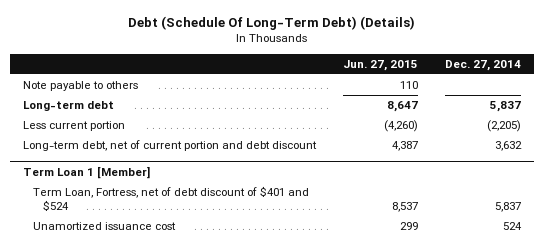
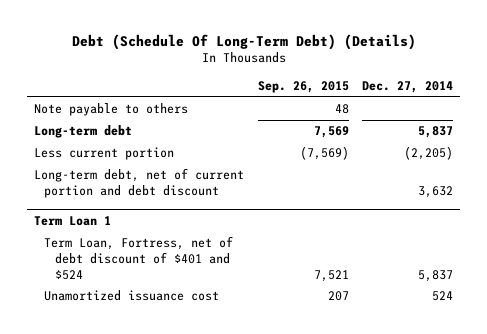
[342,59,418,71] Jun. 27, 2015 -> none
none -> [257,80,349,93] Sep. 26, 2015
[23,165,151,179] Term Loan 1 [Member] -> [33,216,111,227] Term Loan 1

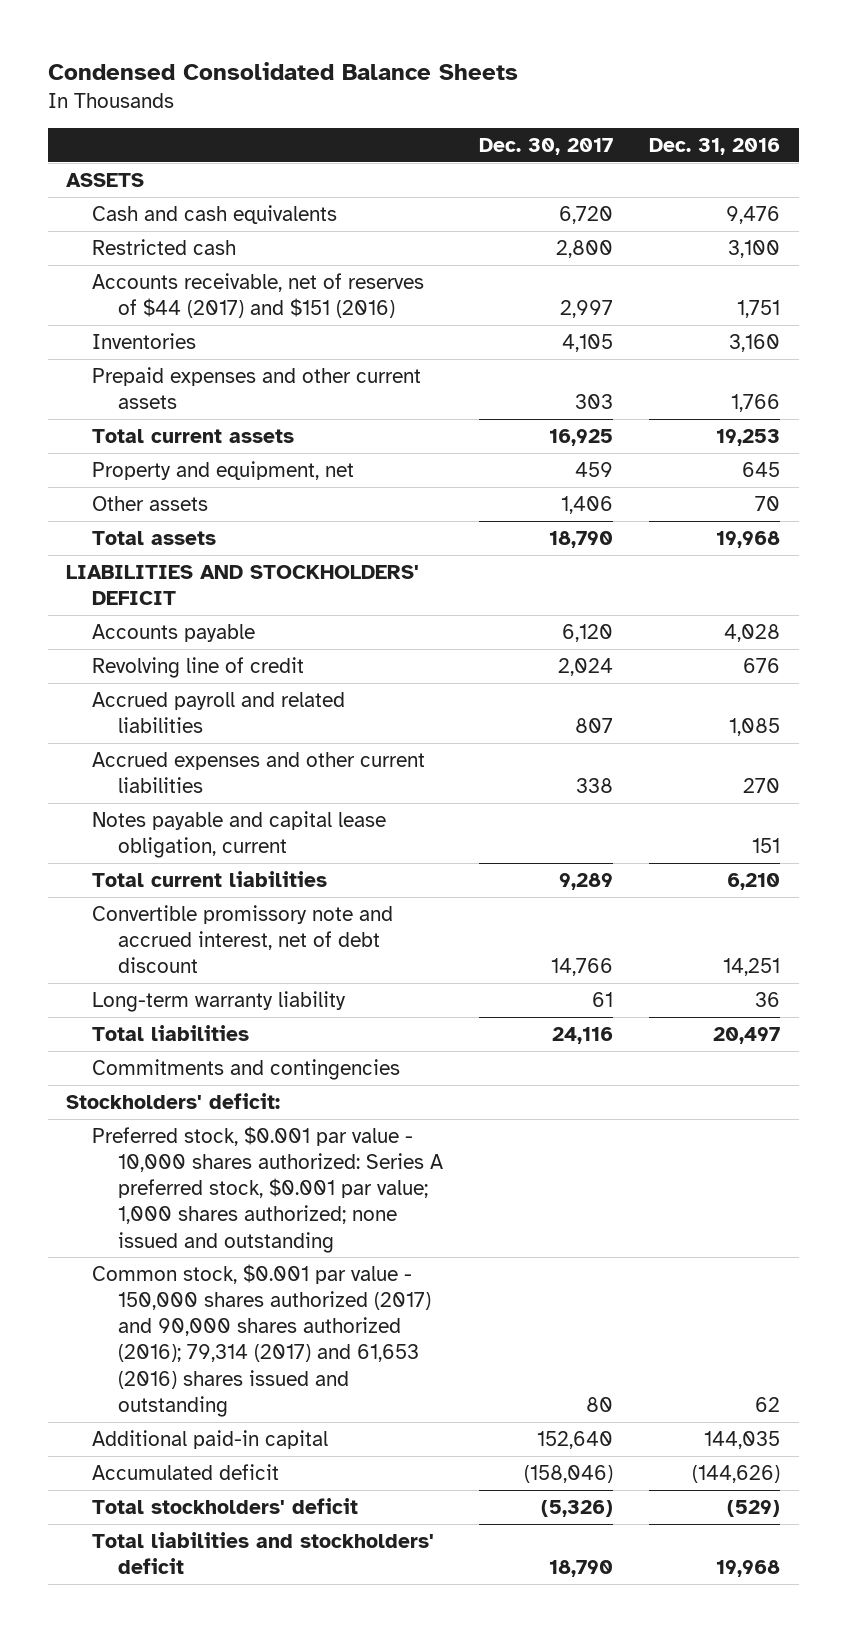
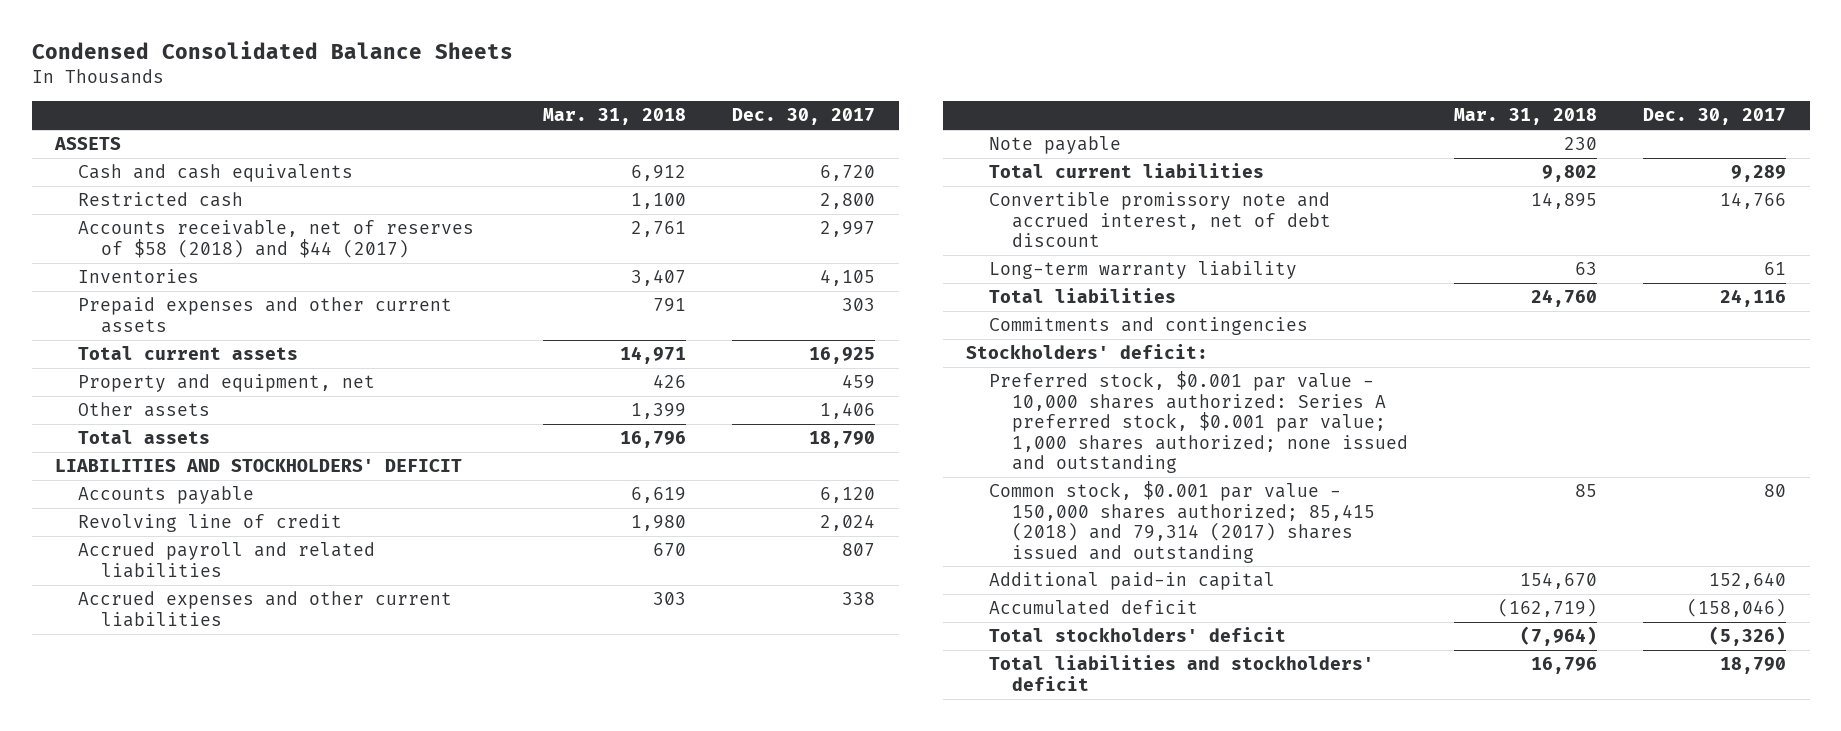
[649,138,781,156] Dec. 31, 2016 -> none
none -> [543,108,687,126] Mar. 31, 2018
[91,272,424,319] Accounts receivable, net of reserves of $44 (2017) and $151 (2016) -> [77,220,474,258] Accounts receivable, net of reserves of $58 (2018) and $44 (2017)
[91,810,386,859] Notes payable and capital lease obligation, current -> [989,136,1122,155] Note payable
[91,1263,431,1417] Common stock, $0.001 par value - 150,000 shares authorized (2017) and 90,000 shares authorized (2016); 79,314 (2017) and 61,653 (2016) shares issued and outstanding -> [989,481,1376,563] Common stock, $0.001 par value - 150,000 shares authorized; 85,415 (2018) and 79,314 (2017) shares issued and outstanding

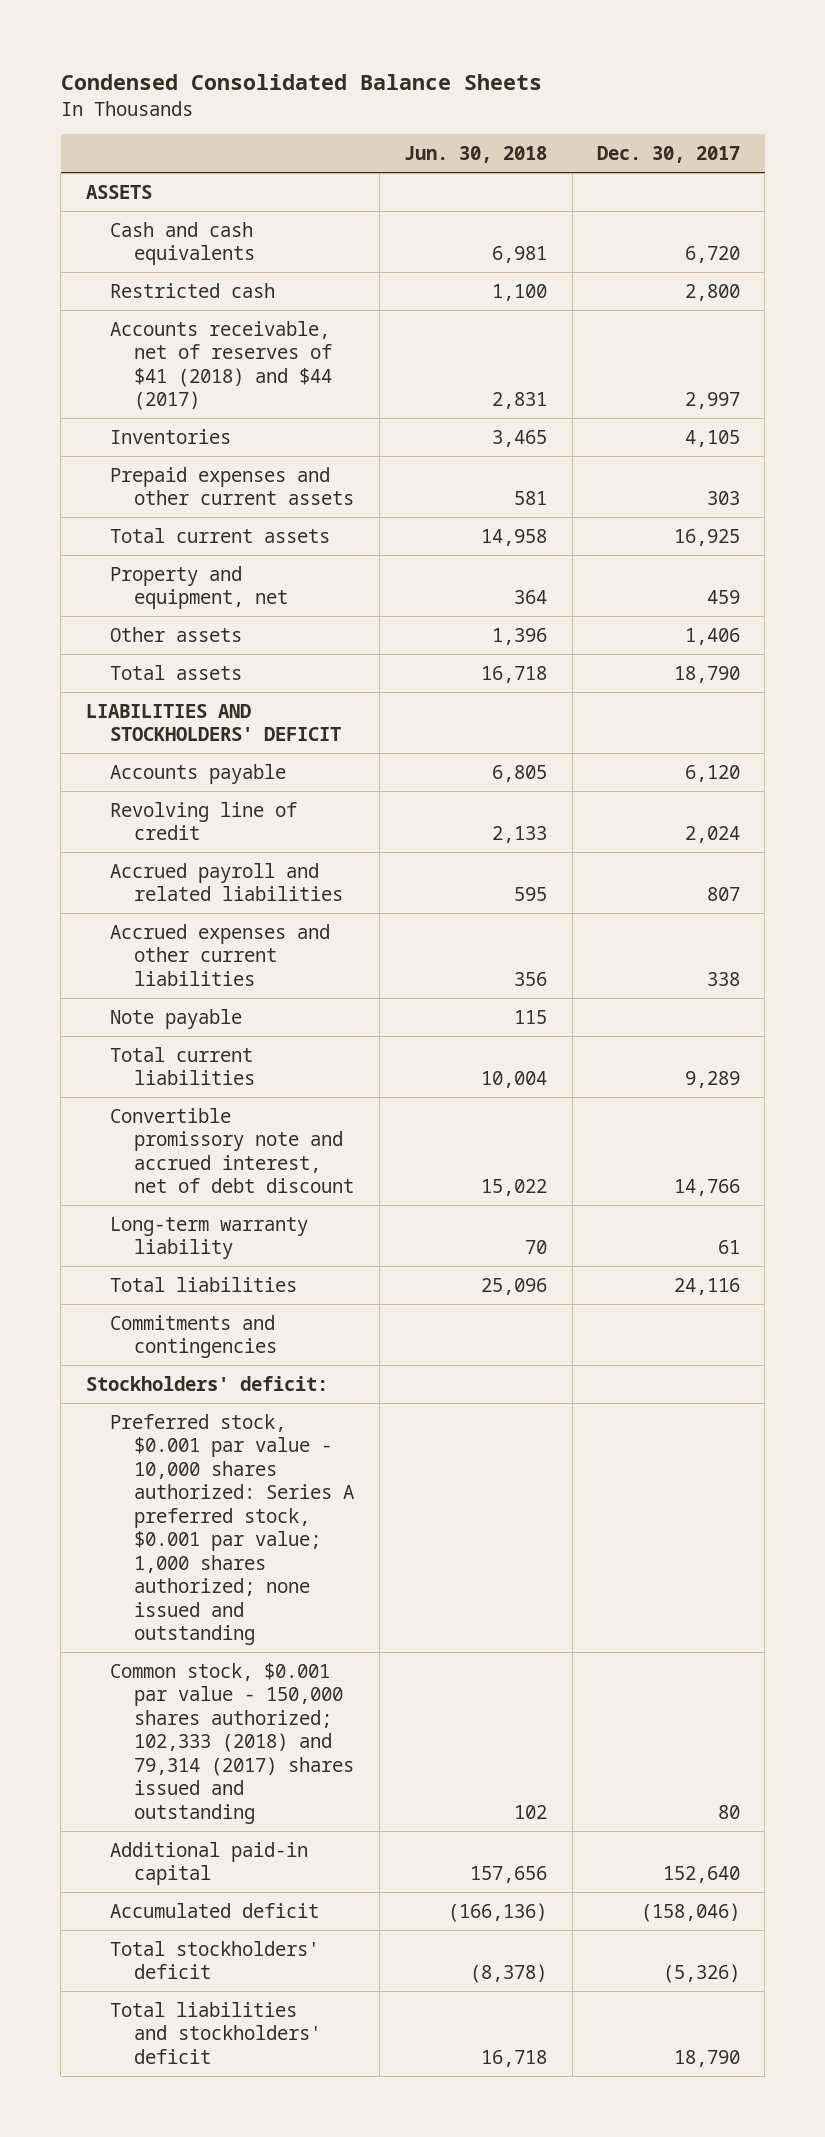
[543,108,687,126] Mar. 31, 2018 -> none
none -> [404,146,548,164] Jun. 30, 2018
[77,220,474,258] Accounts receivable, net of reserves of $58 (2018) and $44 (2017) -> [109,320,333,411] Accounts receivable, net of reserves of $41 (2018) and $44 (2017)
[989,481,1376,563] Common stock, $0.001 par value - 150,000 shares authorized; 85,415 (2018) and 79,314 (2017) shares issued and outstanding -> [109,1662,355,1824] Common stock, $0.001 par value - 150,000 shares authorized; 102,333 (2018) and 79,314 (2017) shares issued and outstanding

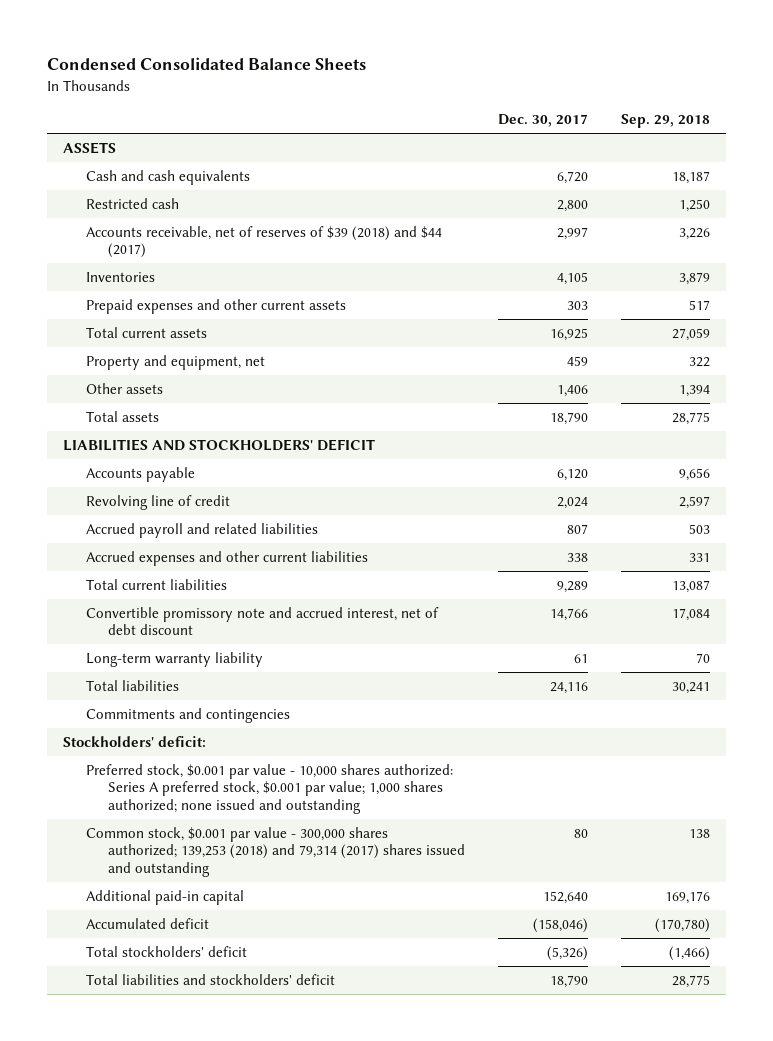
[404,146,548,164] Jun. 30, 2018 -> none
none -> [620,114,710,129] Sep. 29, 2018
[109,320,333,411] Accounts receivable, net of reserves of $41 (2018) and $44 (2017) -> [85,225,442,259] Accounts receivable, net of reserves of $39 (2018) and $44 (2017)
[109,1008,242,1029] Note payable -> none
[109,1662,355,1824] Common stock, $0.001 par value - 150,000 shares authorized; 102,333 (2018) and 79,314 (2017) shares issued and outstanding -> [85,826,466,877] Common stock, $0.001 par value - 300,000 shares authorized; 139,253 (2018) and 79,314 (2017) shares issued and outstanding

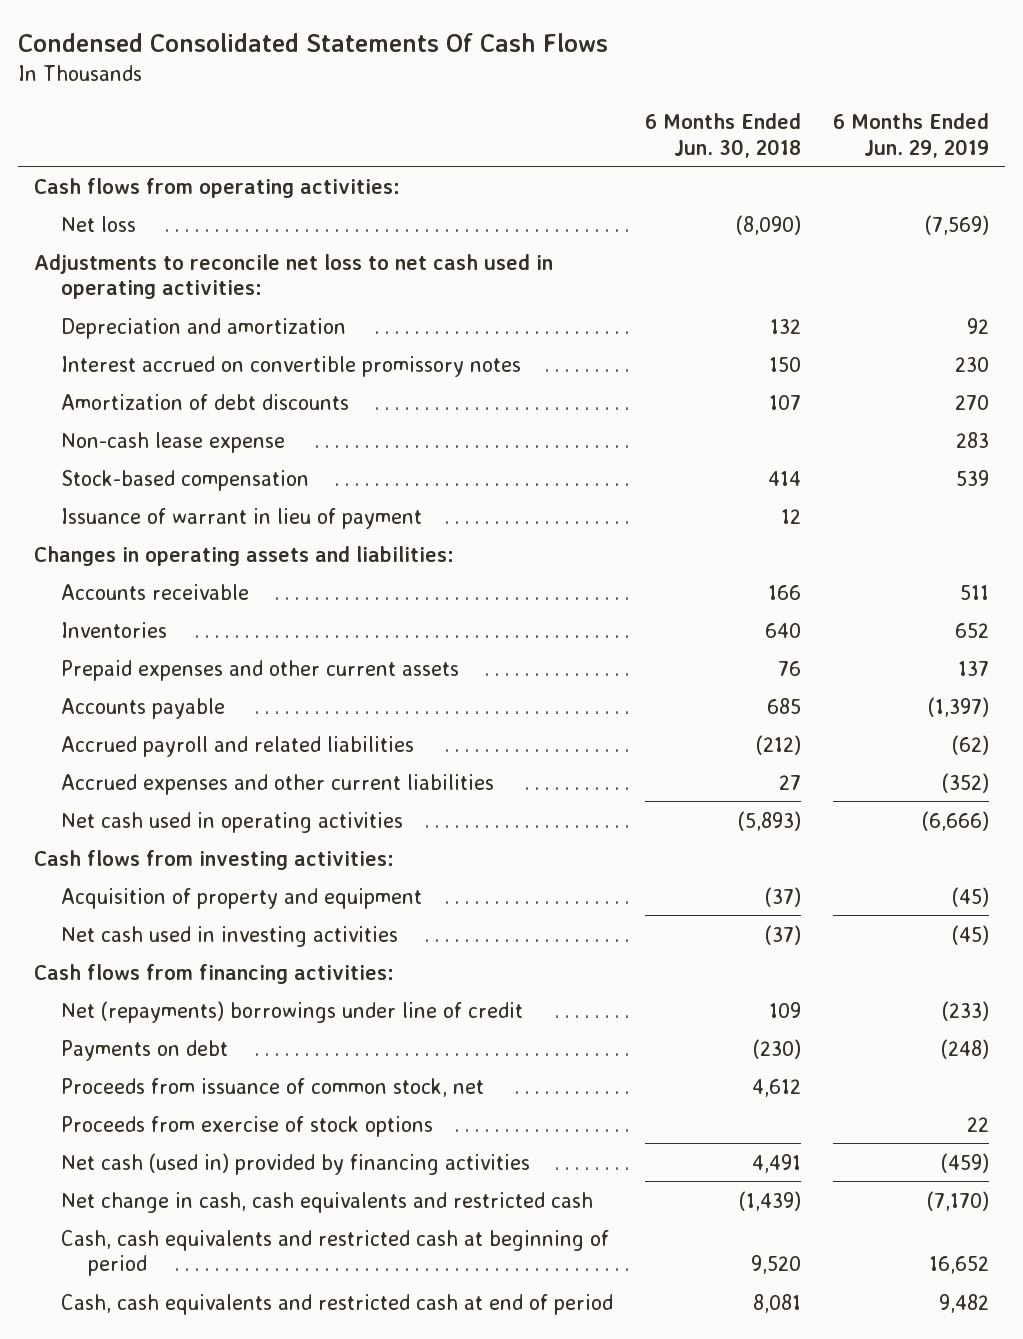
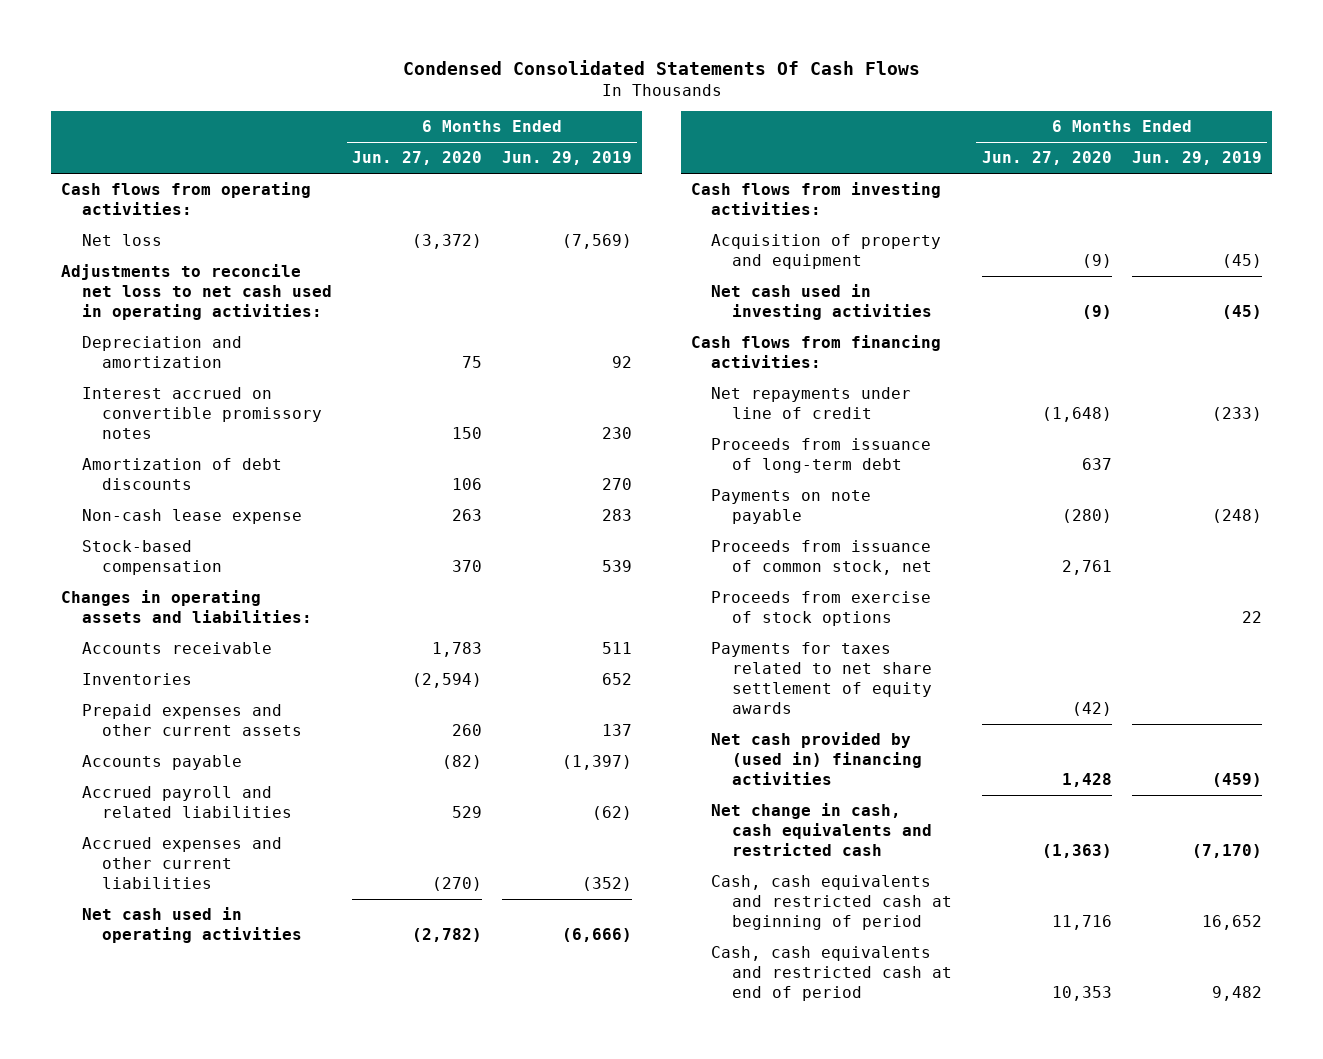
[645,113,802,158] 6 Months Ended Jun. 30, 2018 -> none
none -> [352,151,483,166] Jun. 27, 2020
[61,507,423,529] Issuance of warrant in lieu of payment -> none
[61,1000,524,1023] Net (repayments) borrowings under line of credit -> [711,387,912,419] Net repayments under line of credit
none -> [711,438,932,473] Proceeds from issuance of long-term debt
[61,1039,229,1061] Payments on debt -> [711,489,872,524] Payments on note payable
none -> [711,642,932,714] Payments for taxes related to net share settlement of equity awards
[61,1152,531,1175] Net cash (used in) provided by financing activities -> [711,732,922,785] Net cash provided by (used in) financing activities

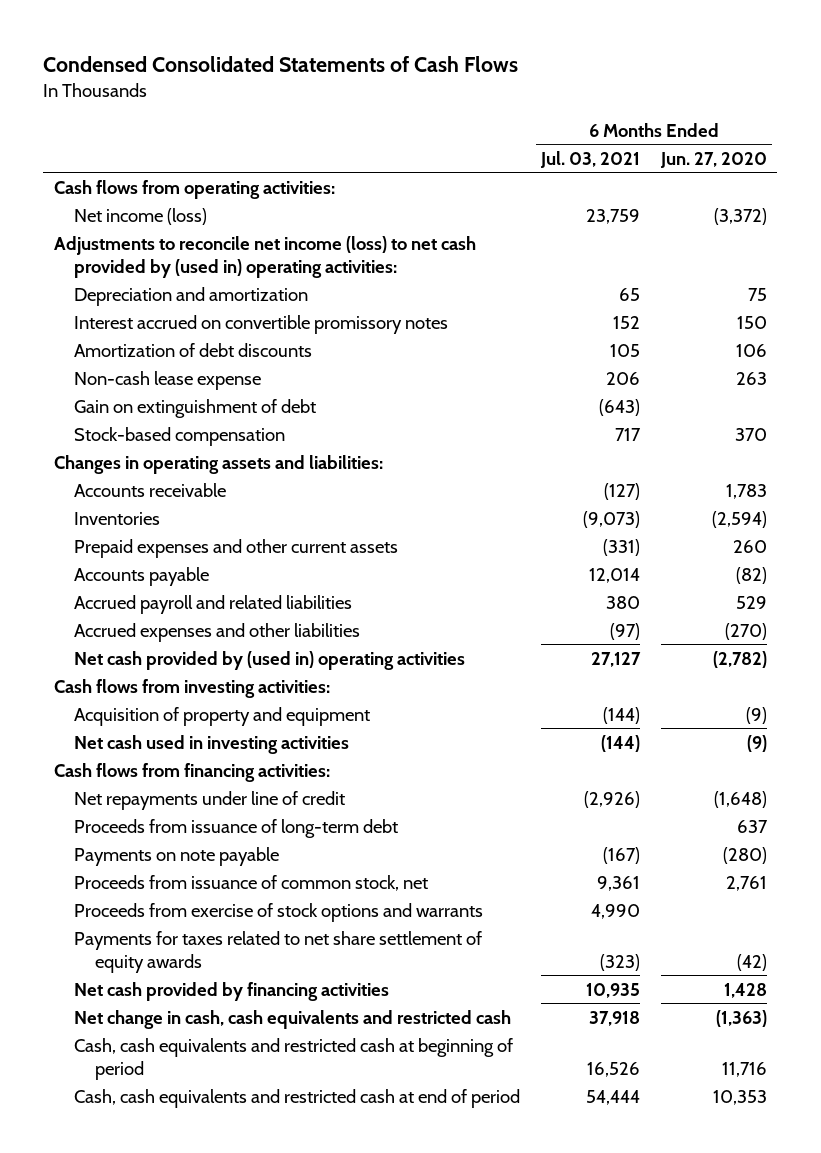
[402,60,920,76] Condensed Consolidated Statements Of Cash Flows -> [43,56,519,73] Condensed Consolidated Statements of Cash Flows
[502,151,633,166] Jun. 29, 2019 -> none
none -> [540,150,641,168] Jul. 03, 2021
[81,234,162,247] Net loss -> [74,207,208,225] Net income (loss)
[61,264,332,320] Adjustments to reconcile net loss to net cash used in operating activities: -> [53,235,476,278] Adjustments to reconcile net income (loss) to net cash provided by (used in) operating activities:
none -> [74,398,317,418] Gain on extinguishment of debt
[81,837,282,889] Accrued expenses and other current liabilities -> [74,622,361,642] Accrued expenses and other liabilities
[81,907,303,943] Net cash used in operating activities -> [74,650,466,670] Net cash provided by (used in) operating activities
[711,591,932,626] Proceeds from exercise of stock options -> [74,902,484,922] Proceeds from exercise of stock options and warrants
[711,732,922,785] Net cash provided by (used in) financing activities -> [74,981,390,1001] Net cash provided by financing activities

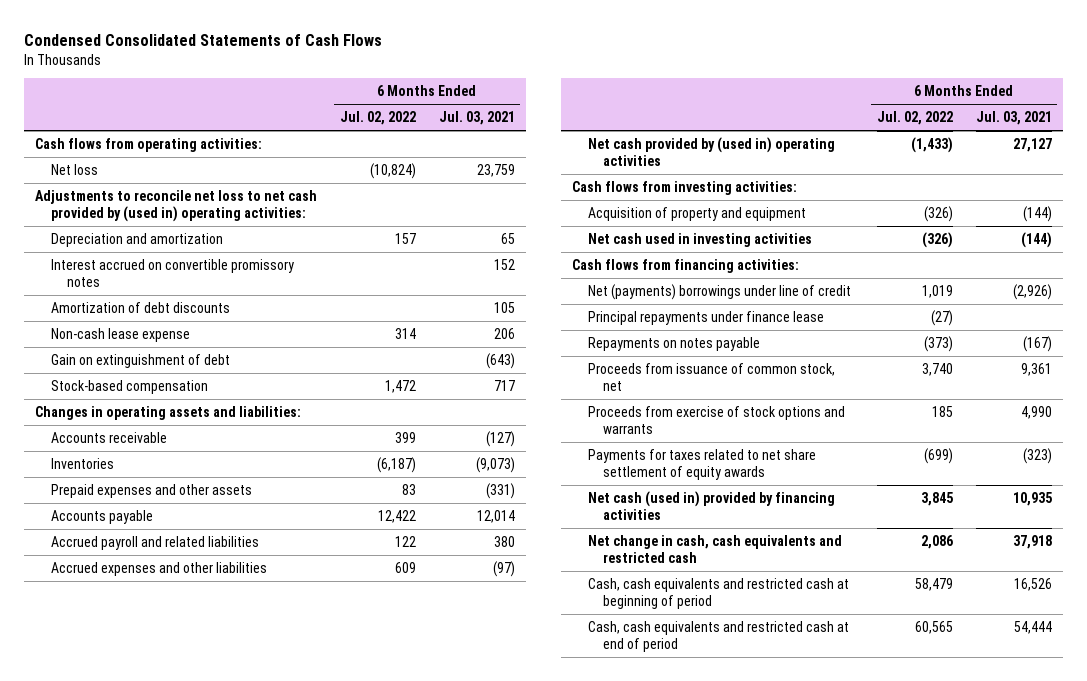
[659,151,767,168] Jun. 27, 2020 -> none
none -> [340,111,417,126] Jul. 02, 2022
[74,207,208,225] Net income (loss) -> [50,163,98,175] Net loss
[53,235,476,278] Adjustments to reconcile net income (loss) to net cash provided by (used in) operating activities: -> [35,189,318,222] Adjustments to reconcile net loss to net cash provided by (used in) operating activities:
[74,538,399,558] Prepaid expenses and other current assets -> [50,483,252,498] Prepaid expenses and other assets
[74,818,399,838] Proceeds from issuance of long-term debt -> none
[74,790,346,810] Net repayments under line of credit -> [587,283,851,300] Net (payments) borrowings under line of credit
none -> [587,310,824,325] Principal repayments under finance lease
[74,846,280,866] Payments on note payable -> [587,336,760,351] Repayments on notes payable
[74,981,390,1001] Net cash provided by financing activities -> [587,490,835,520] Net cash (used in) provided by financing activities

